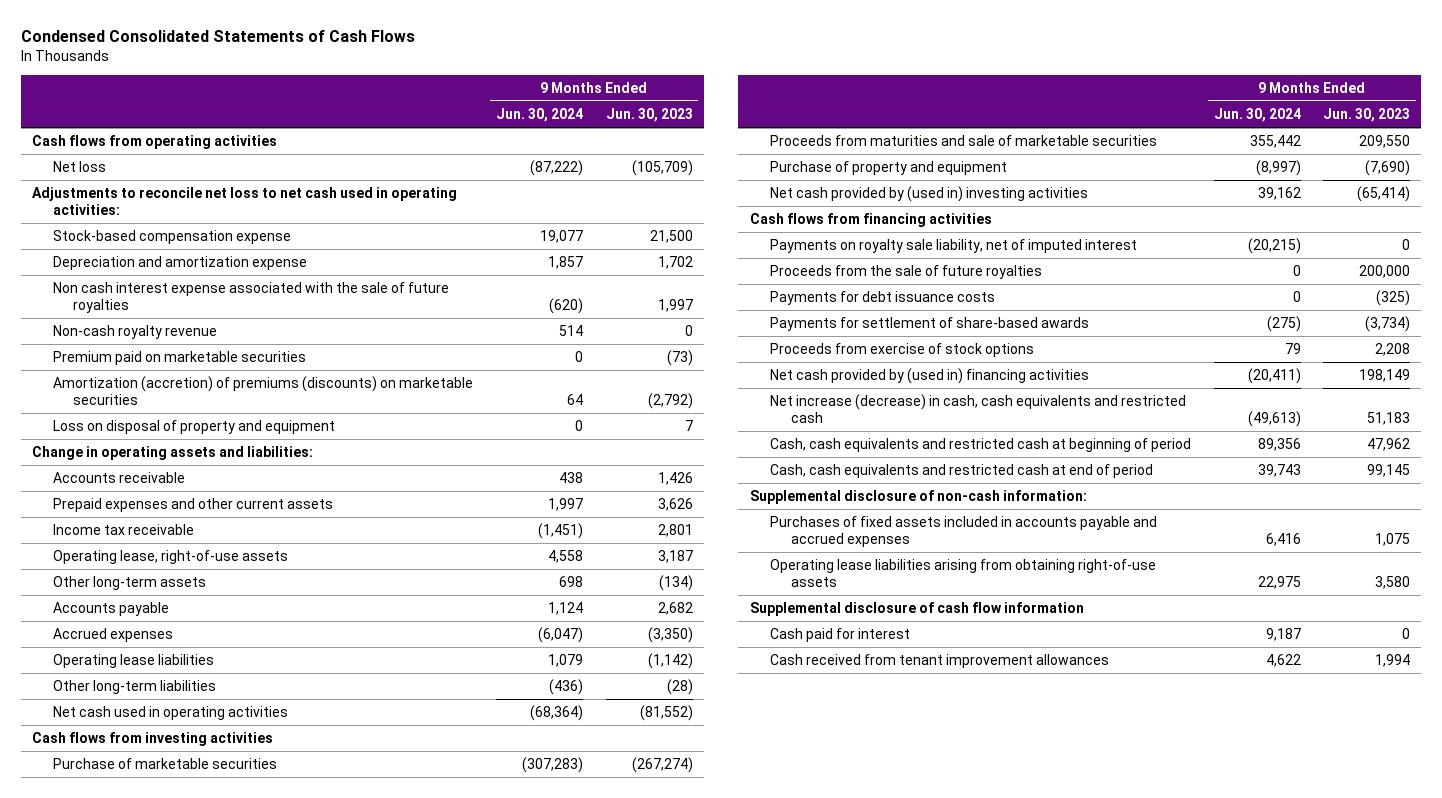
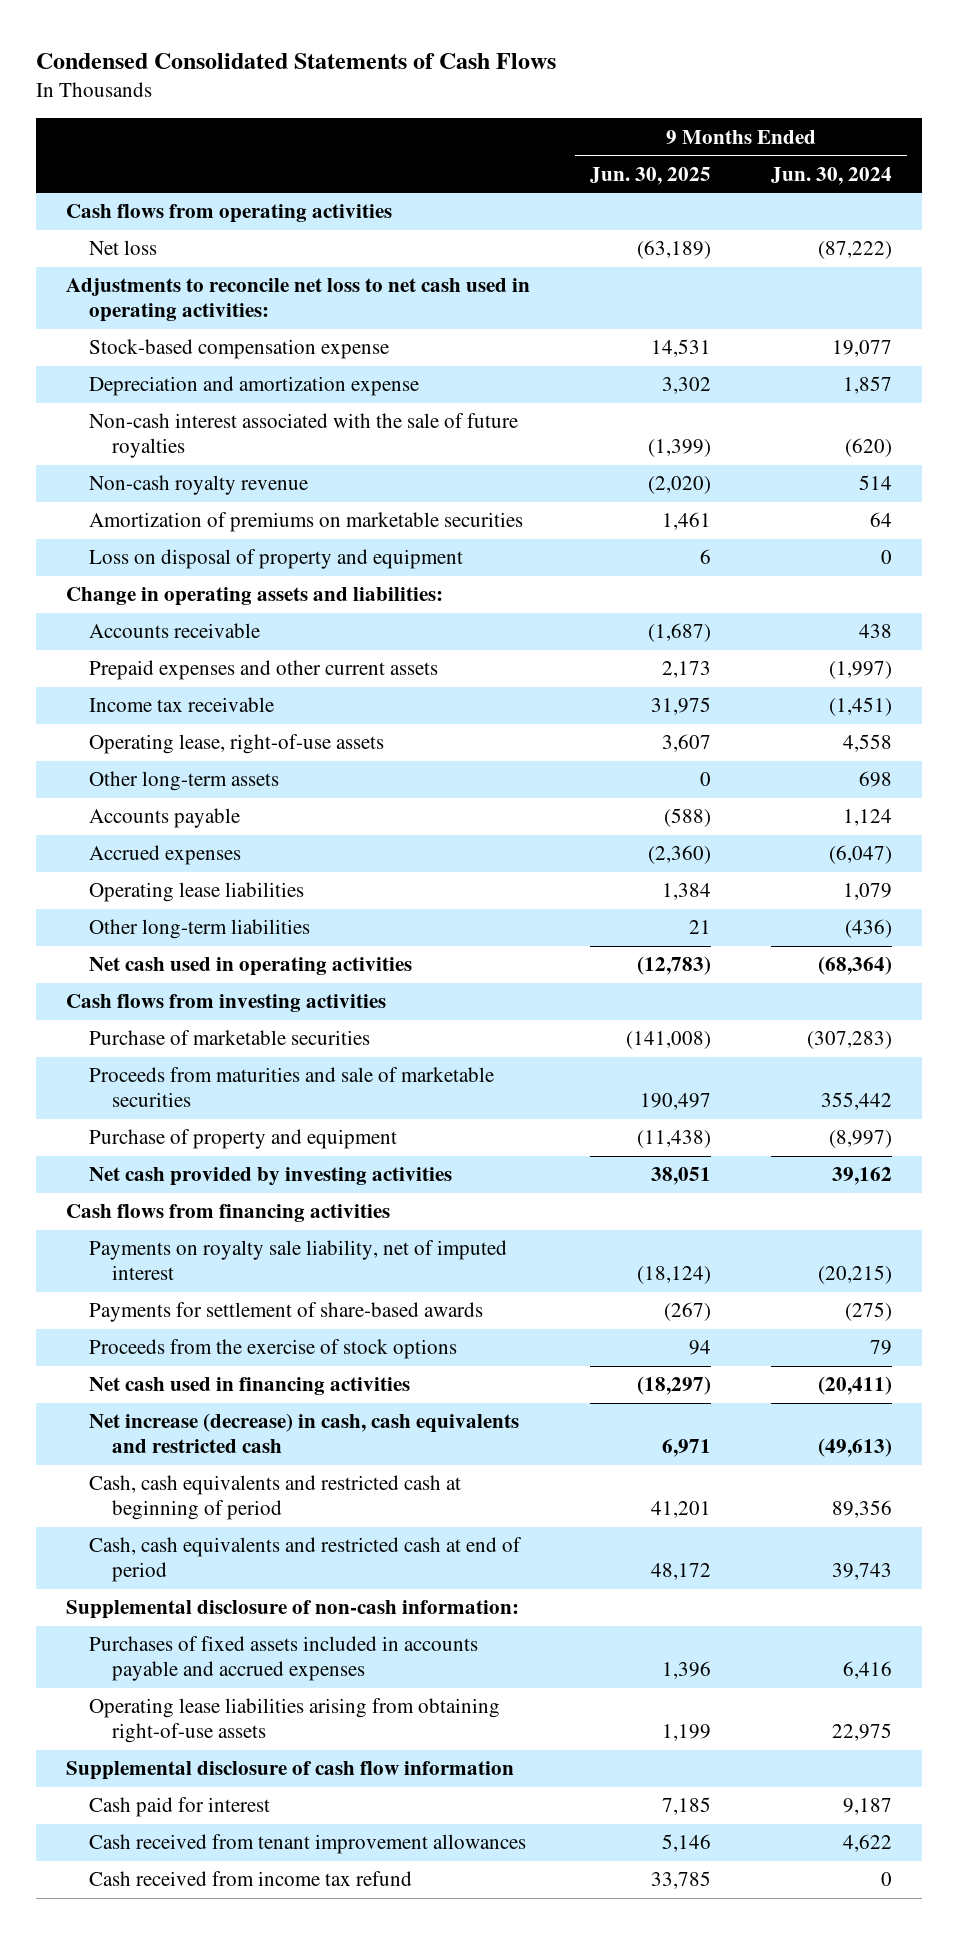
[605,107,693,122] Jun. 30, 2023 -> none
none -> [590,166,712,185] Jun. 30, 2025
[52,282,449,313] Non cash interest expense associated with the sale of future royalties -> [89,413,519,459] Non-cash interest associated with the sale of future royalties
[52,351,306,366] Premium paid on marketable securities -> none
[52,376,473,405] Amortization (accretion) of premiums (discounts) on marketable securities -> [89,512,524,533] Amortization of premiums on marketable securities
[548,498,584,512] 1,997 -> [829,661,893,680] (1,997)
[770,186,1089,203] Net cash provided by (used in) investing activities -> [89,1167,453,1187] Net cash provided by investing activities
[770,265,1043,280] Proceeds from the sale of future royalties -> none
[770,291,996,306] Payments for debt issuance costs -> none
[770,343,1035,358] Proceeds from exercise of stock options -> [89,1339,458,1360] Proceeds from the exercise of stock options
[770,368,1090,385] Net cash provided by (used in) financing activities -> [89,1377,411,1396] Net cash used in financing activities
none -> [89,1871,413,1887] Cash received from income tax refund

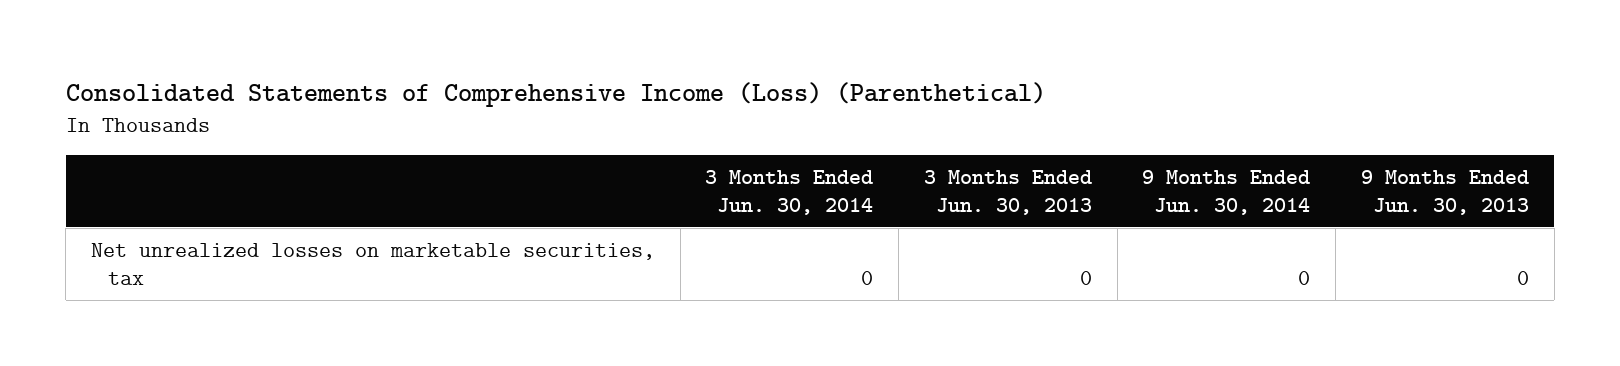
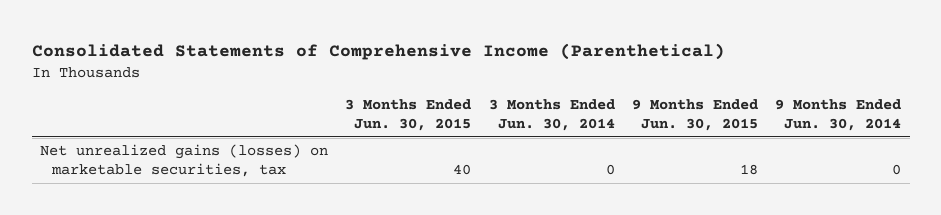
[65,82,1046,108] Consolidated Statements of Comprehensive Income (Loss) (Parenthetical) -> [31,42,725,60] Consolidated Statements of Comprehensive Income (Parenthetical)
[923,169,1092,216] 3 Months Ended Jun. 30, 2013 -> none
[1360,169,1529,216] 9 Months Ended Jun. 30, 2013 -> none
none -> [345,99,472,132] 3 Months Ended Jun. 30, 2015
none -> [632,99,759,132] 9 Months Ended Jun. 30, 2015
[90,242,655,286] Net unrealized losses on marketable securities, tax -> [40,144,329,178] Net unrealized gains (losses) on marketable securities, tax

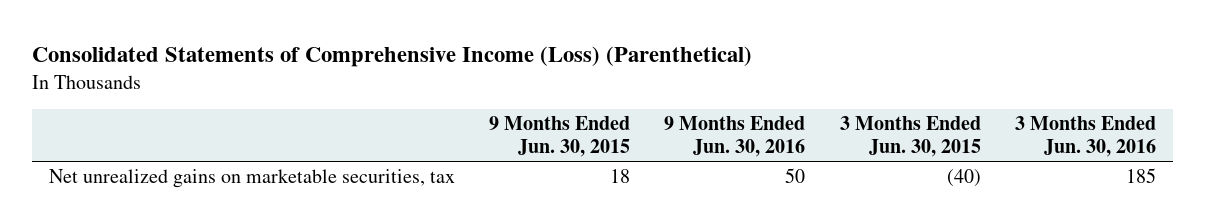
[31,42,725,60] Consolidated Statements of Comprehensive Income (Parenthetical) -> [31,46,752,68] Consolidated Statements of Comprehensive Income (Loss) (Parenthetical)
[488,99,615,132] 3 Months Ended Jun. 30, 2014 -> none
[775,99,902,132] 9 Months Ended Jun. 30, 2014 -> none
none -> [664,116,806,157] 9 Months Ended Jun. 30, 2016
none -> [1014,116,1156,157] 3 Months Ended Jun. 30, 2016
[40,144,329,178] Net unrealized gains (losses) on marketable securities, tax -> [48,169,455,189] Net unrealized gains on marketable securities, tax
[453,164,472,176] 40 -> [946,169,981,188] (40)

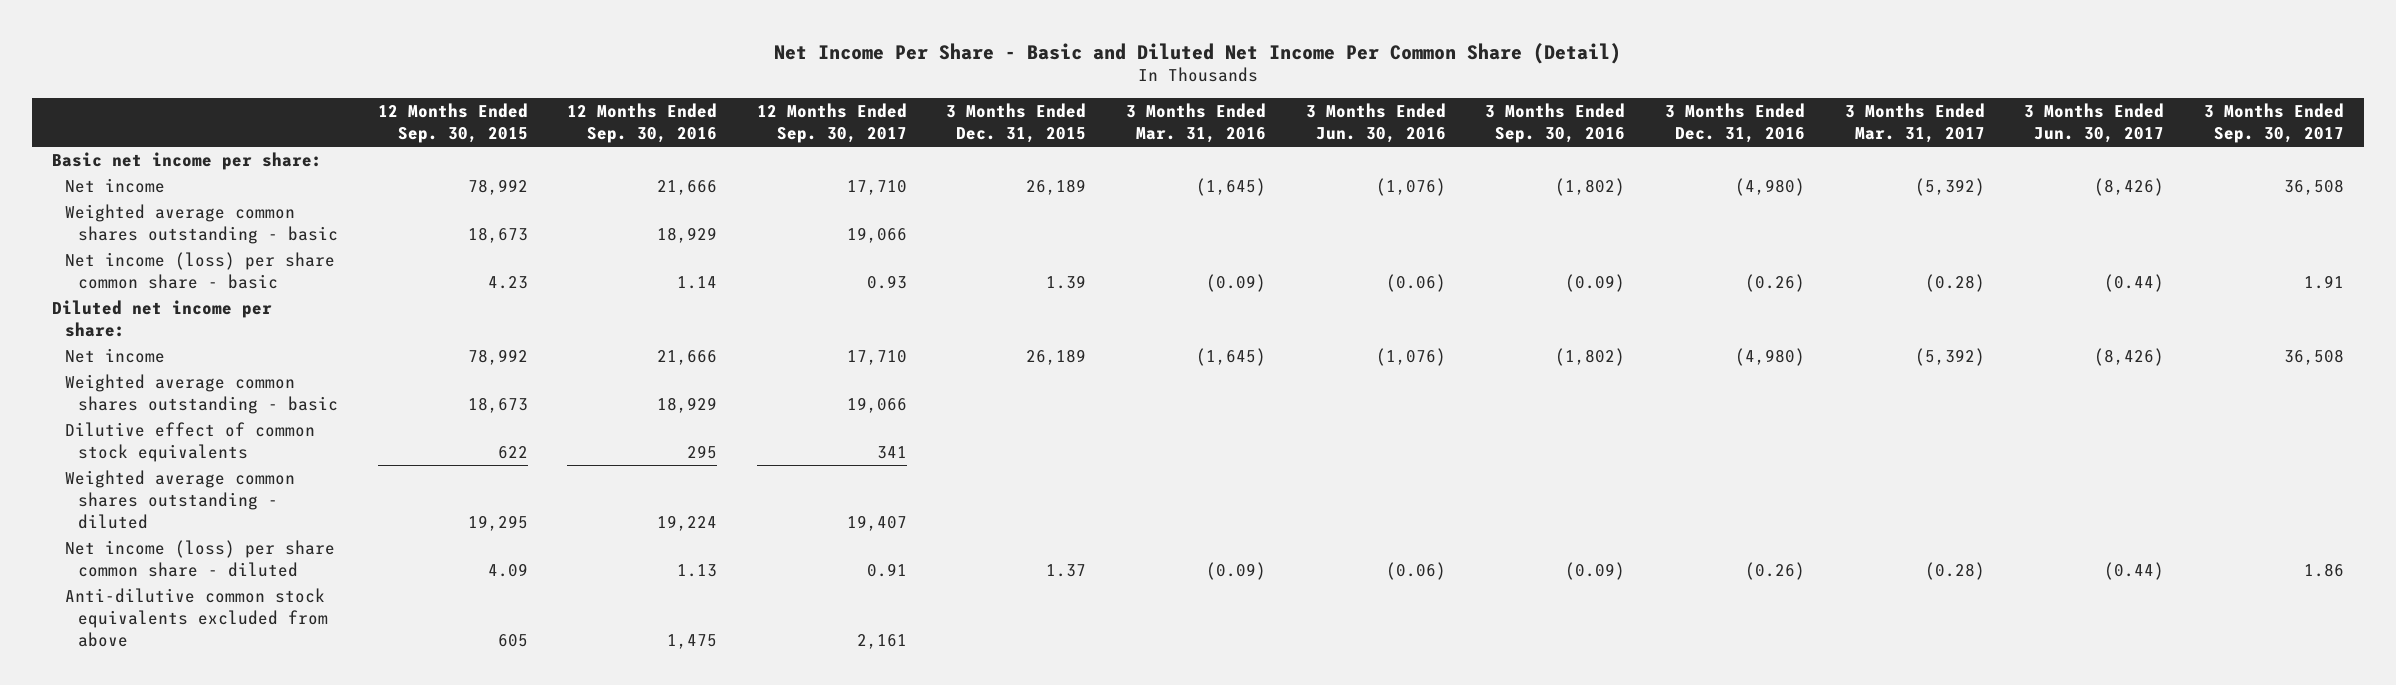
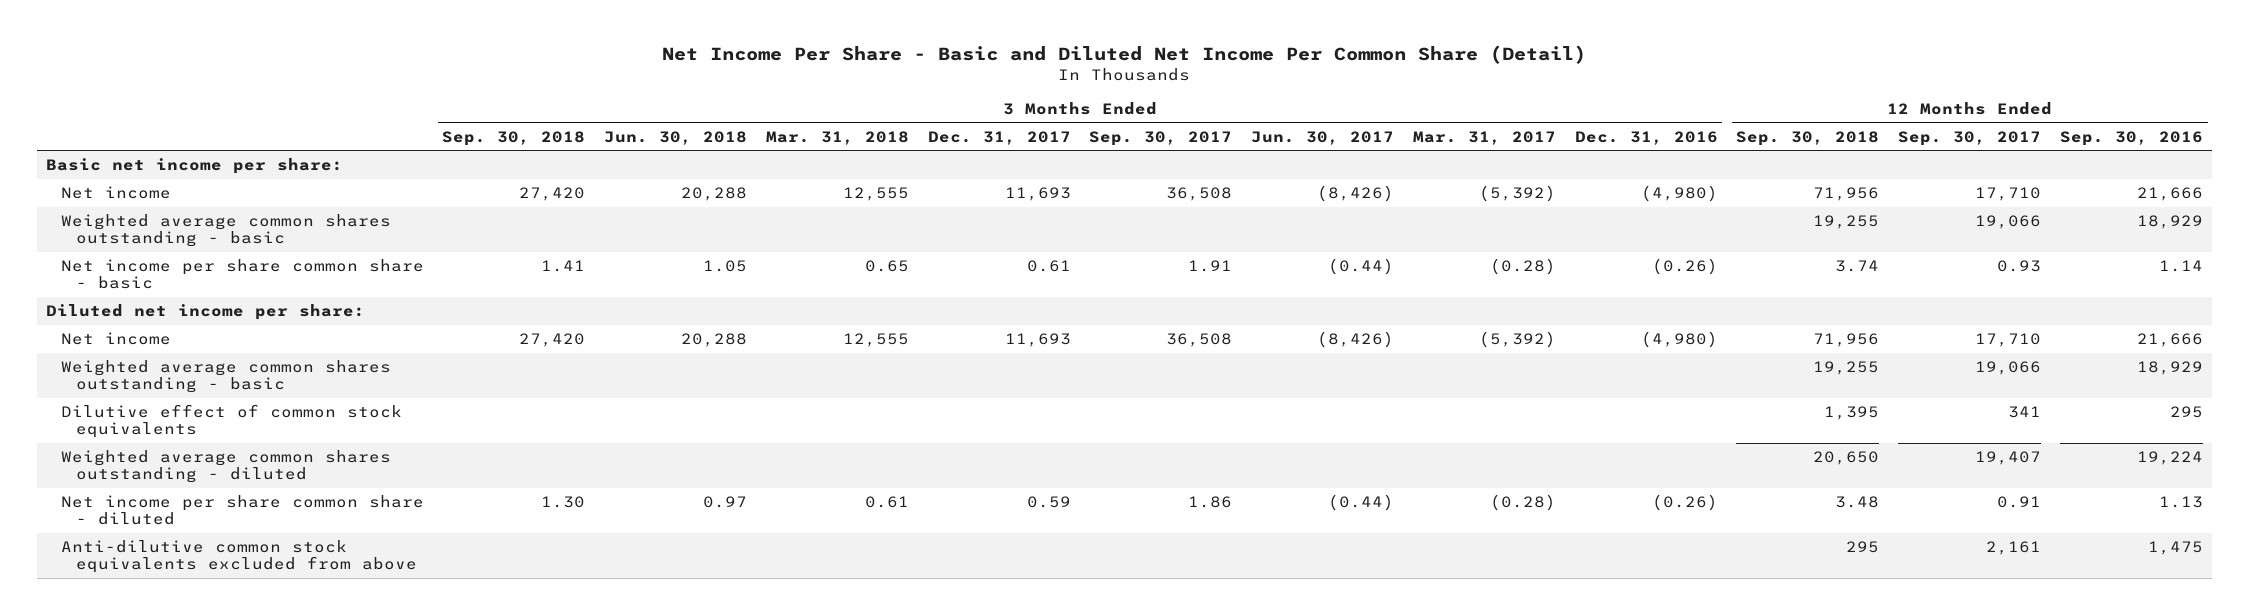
[377,103,528,144] 12 Months Ended Sep. 30, 2015 -> none
[946,103,1087,144] 3 Months Ended Dec. 31, 2015 -> none
[1126,103,1267,144] 3 Months Ended Mar. 31, 2016 -> none
[1305,103,1446,144] 3 Months Ended Jun. 30, 2016 -> none
[1485,103,1626,144] 3 Months Ended Sep. 30, 2016 -> none
none -> [442,130,586,146] Sep. 30, 2018
none -> [604,130,748,145] Jun. 30, 2018
none -> [765,130,909,145] Mar. 31, 2018
none -> [927,130,1071,145] Dec. 31, 2017
none -> [1736,130,1880,146] Sep. 30, 2018
[65,251,336,289] Net income (loss) per share common share - basic -> [60,259,424,290] Net income per share common share - basic
[65,539,336,577] Net income (loss) per share common share - diluted -> [60,495,424,526] Net income per share common share - diluted

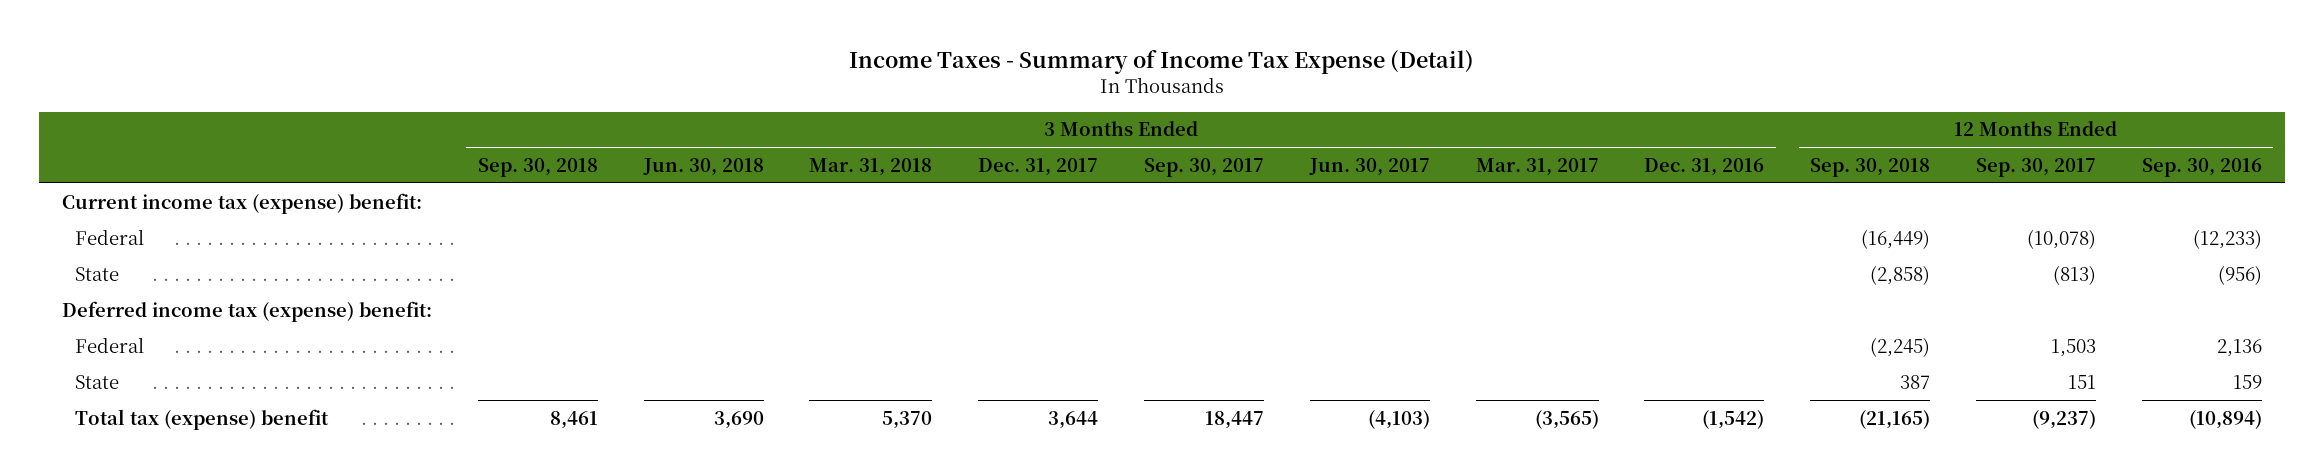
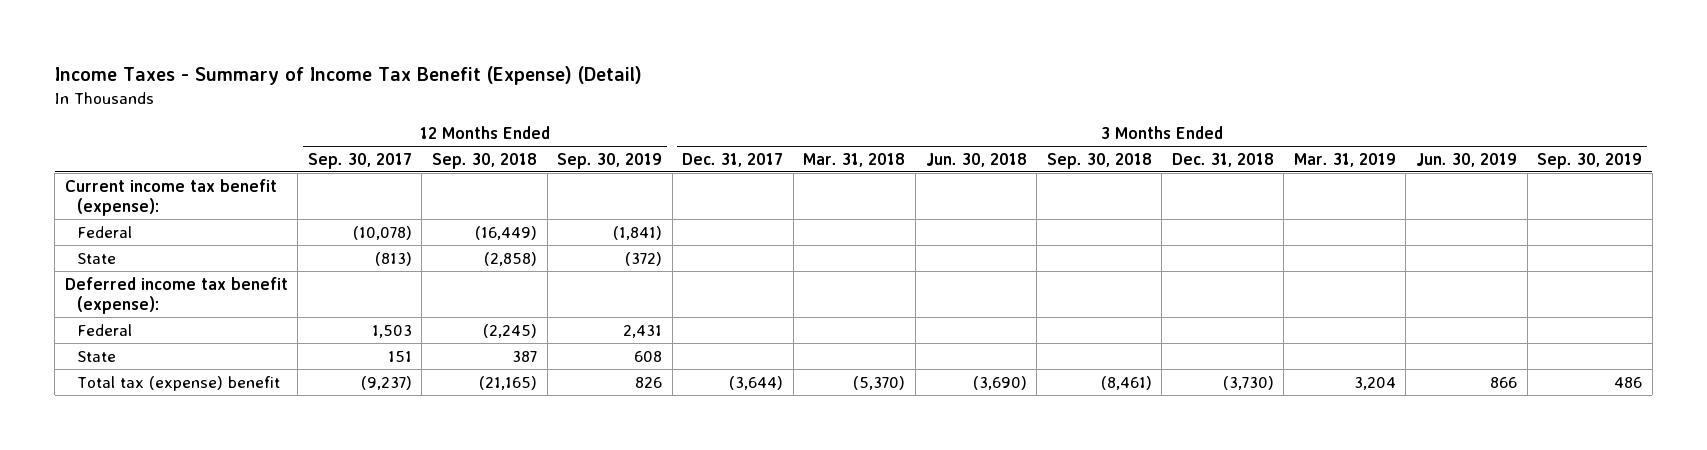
[848,49,1474,74] Income Taxes - Summary of Income Tax Expense (Detail) -> [54,65,642,85] Income Taxes - Summary of Income Tax Benefit (Expense) (Detail)
[1143,157,1264,177] Sep. 30, 2017 -> none
[1308,157,1430,176] Jun. 30, 2017 -> none
[1475,157,1599,176] Mar. 31, 2017 -> none
[1644,157,1765,176] Dec. 31, 2016 -> none
[2141,157,2262,177] Sep. 30, 2016 -> none
none -> [557,152,663,169] Sep. 30, 2019
none -> [1171,152,1274,167] Dec. 31, 2018
none -> [1293,152,1396,167] Mar. 31, 2019
none -> [1415,152,1517,167] Jun. 30, 2019
none -> [1537,152,1643,169] Sep. 30, 2019
[61,192,422,214] Current income tax (expense) benefit: -> [64,178,277,217] Current income tax benefit (expense):
[61,300,432,322] Deferred income tax (expense) benefit: -> [64,276,288,315] Deferred income tax benefit (expense):
[549,410,598,429] 8,461 -> [1100,375,1152,390] (8,461)
[713,410,764,429] 3,690 -> [972,375,1027,390] (3,690)
[882,410,933,429] 5,370 -> [853,375,906,390] (5,370)
[1048,410,1099,429] 3,644 -> [729,375,784,390] (3,644)

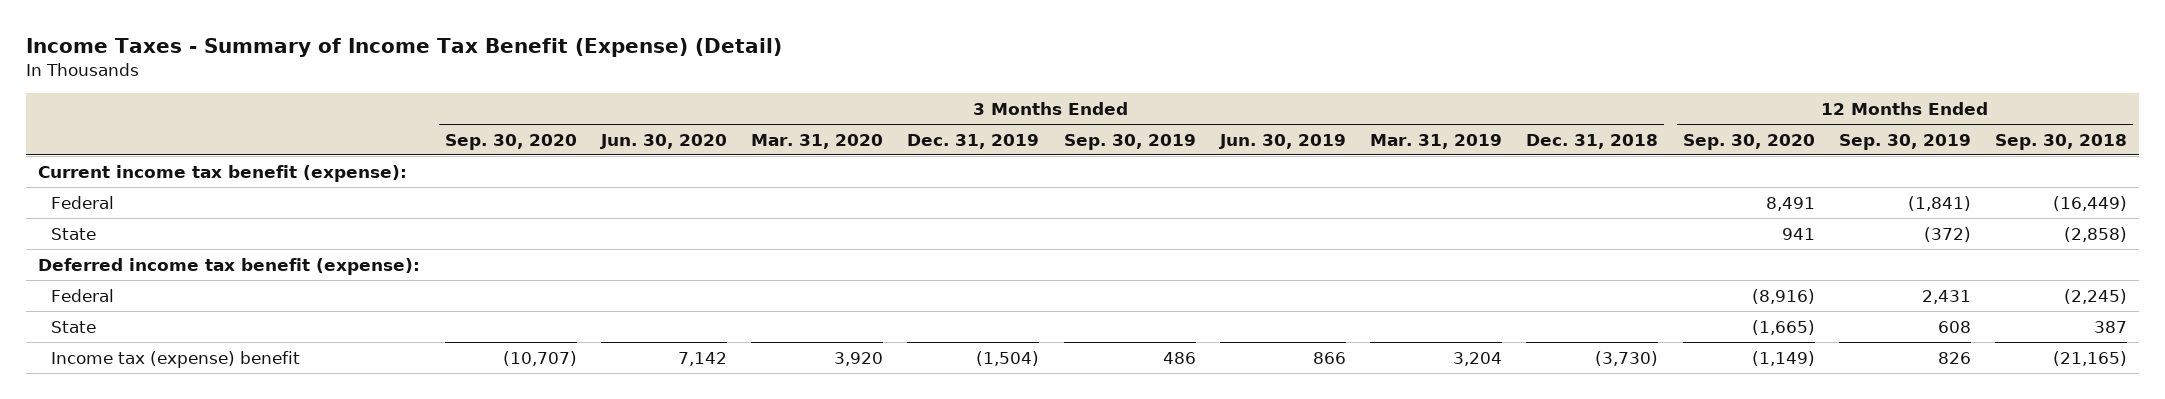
[307,152,412,169] Sep. 30, 2017 -> none
[682,152,784,167] Dec. 31, 2017 -> none
[803,152,906,167] Mar. 31, 2018 -> none
[925,152,1027,167] Jun. 30, 2018 -> none
[1046,152,1152,169] Sep. 30, 2018 -> none
none -> [444,133,577,150] Sep. 30, 2020
none -> [599,133,727,149] Jun. 30, 2020
none -> [751,133,884,149] Mar. 31, 2020
none -> [907,133,1040,149] Dec. 31, 2019
none -> [1682,133,1815,150] Sep. 30, 2020
[77,375,281,391] Total tax (expense) benefit -> [50,350,300,368] Income tax (expense) benefit

